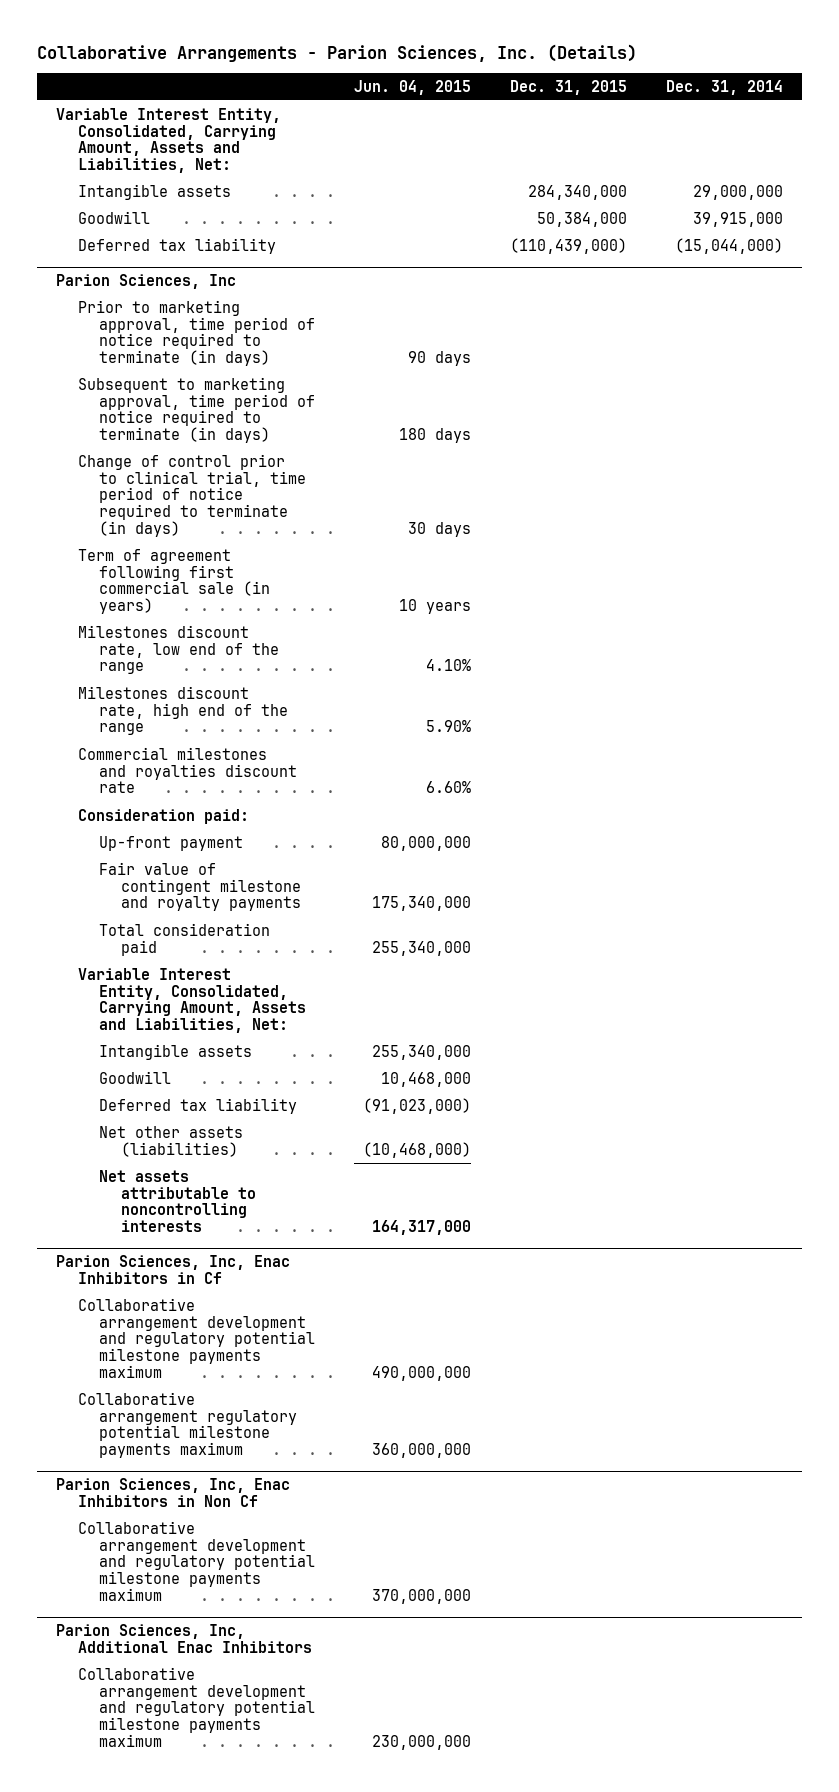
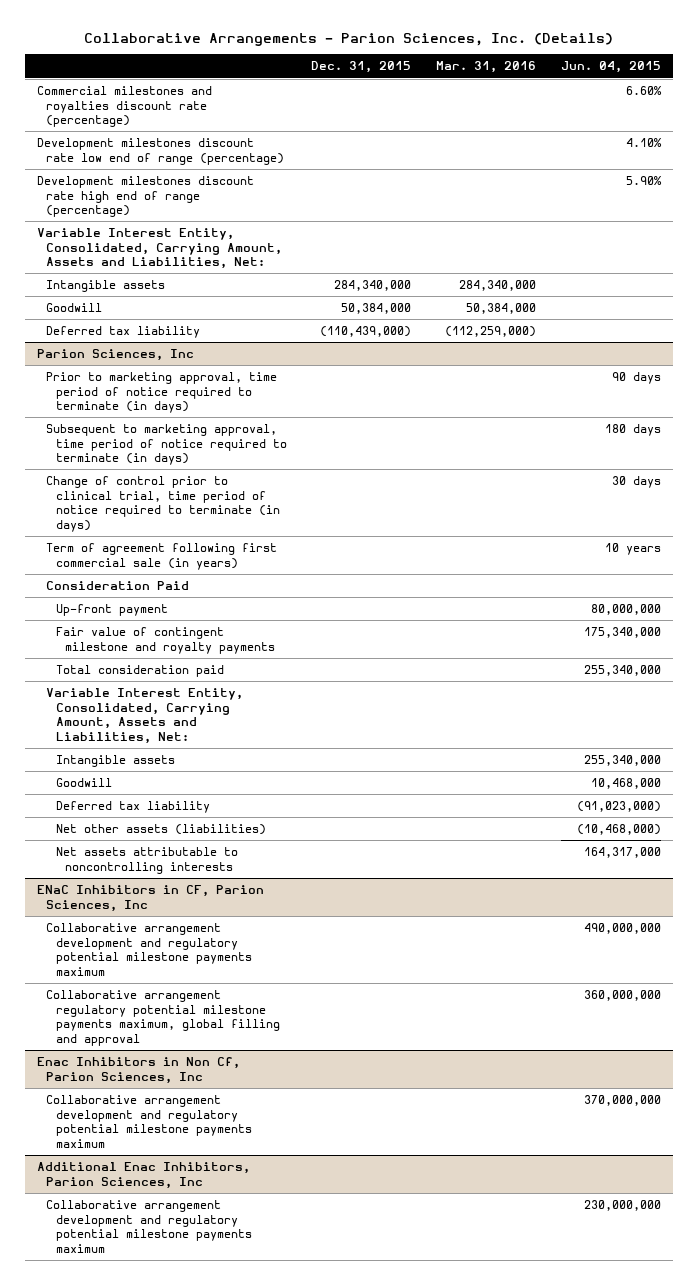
[665,79,783,95] Dec. 31, 2014 -> none
none -> [435,61,536,74] Mar. 31, 2016
none -> [37,86,213,128] Commercial milestones and royalties discount rate (percentage)
none -> [37,138,285,165] Development milestones discount rate low end of range (percentage)
none -> [37,176,255,218] Development milestones discount rate high end of range (percentage)
[77,624,280,675] Milestones discount rate, low end of the range -> none
[77,685,289,736] Milestones discount rate, high end of the range -> none
[77,746,298,794] Commercial milestones and royalties discount rate -> none
[77,808,249,824] Consideration paid: -> [46,581,190,591] Consideration Paid
[56,1255,291,1284] Parion Sciences, Inc, Enac Inhibitors in Cf -> [37,885,265,912] ENaC Inhibitors in CF, Parion Sciences, Inc
[77,1391,298,1459] Collaborative arrangement regulatory potential milestone payments maximum -> [46,990,280,1046] Collaborative arrangement regulatory potential milestone payments maximum, global filling and approval
[56,1478,291,1507] Parion Sciences, Inc, Enac Inhibitors in Non Cf -> [37,1057,241,1084] Enac Inhibitors in Non Cf, Parion Sciences, Inc
[56,1624,312,1653] Parion Sciences, Inc, Additional Enac Inhibitors -> [37,1162,251,1189] Additional Enac Inhibitors, Parion Sciences, Inc

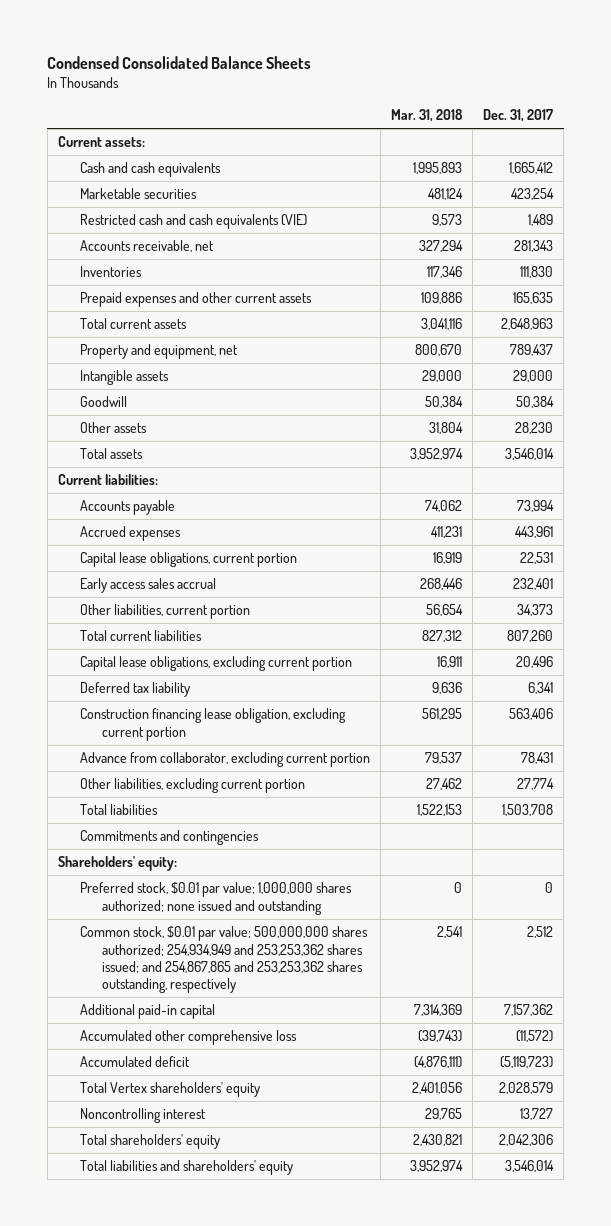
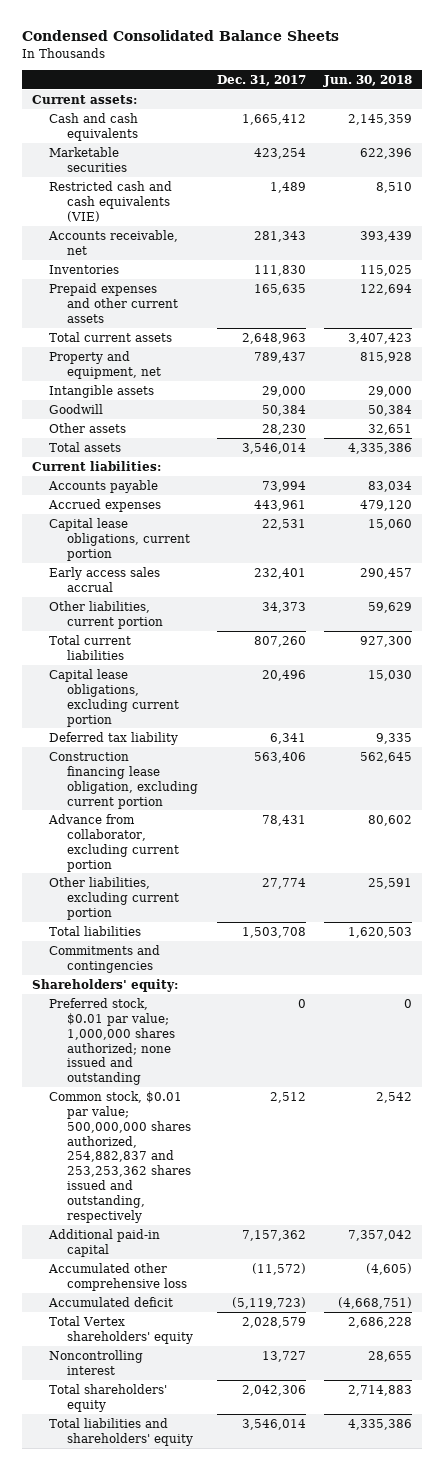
[390,109,463,123] Mar. 31, 2018 -> none
none -> [323,74,413,87] Jun. 30, 2018
[79,926,368,994] Common stock, $0.01 par value; 500,000,000 shares authorized; 254,934,949 and 253,253,362 shares issued; and 254,867,865 and 253,253,362 shares outstanding, respectively -> [49,1090,191,1223] Common stock, $0.01 par value; 500,000,000 shares authorized, 254,882,837 and 253,253,362 shares issued and outstanding, respectively

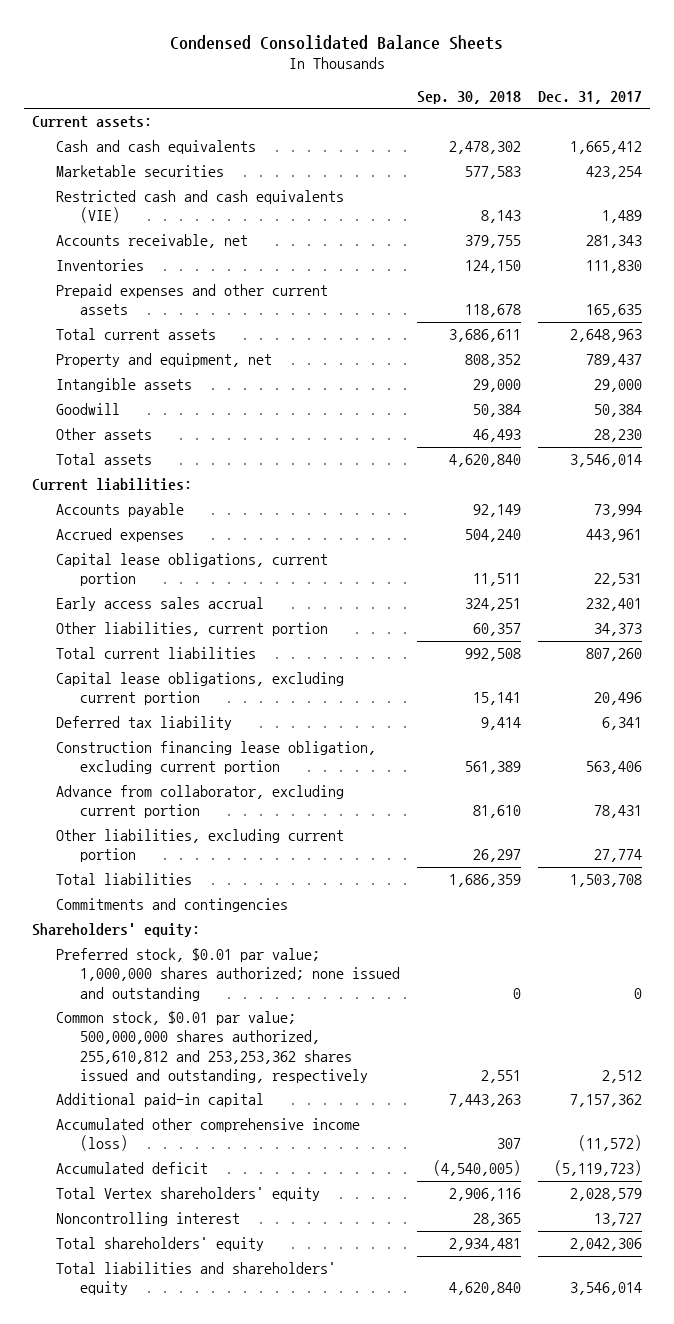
[323,74,413,87] Jun. 30, 2018 -> none
none -> [416,90,521,104] Sep. 30, 2018
[49,1090,191,1223] Common stock, $0.01 par value; 500,000,000 shares authorized, 254,882,837 and 253,253,362 shares issued and outstanding, respectively -> [56,1011,369,1083] Common stock, $0.01 par value; 500,000,000 shares authorized, 255,610,812 and 253,253,362 shares issued and outstanding, respectively
[48,1262,187,1291] Accumulated other comprehensive loss -> [56,1118,361,1152] Accumulated other comprehensive income (loss)

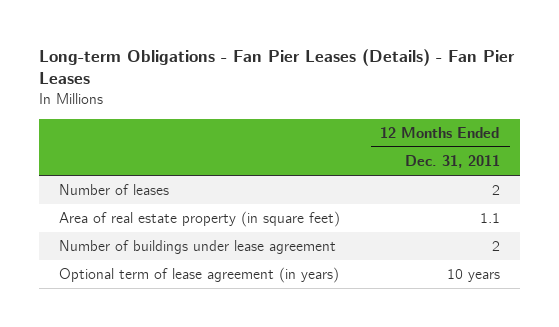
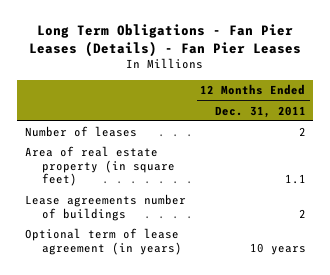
[39,48,516,85] Long-term Obligations - Fan Pier Leases (Details) - Fan Pier Leases -> [29,23,302,57] Long Term Obligations - Fan Pier Leases (Details) - Fan Pier Leases
[59,240,337,255] Number of buildings under lease agreement -> [24,194,186,221] Lease agreements number of buildings

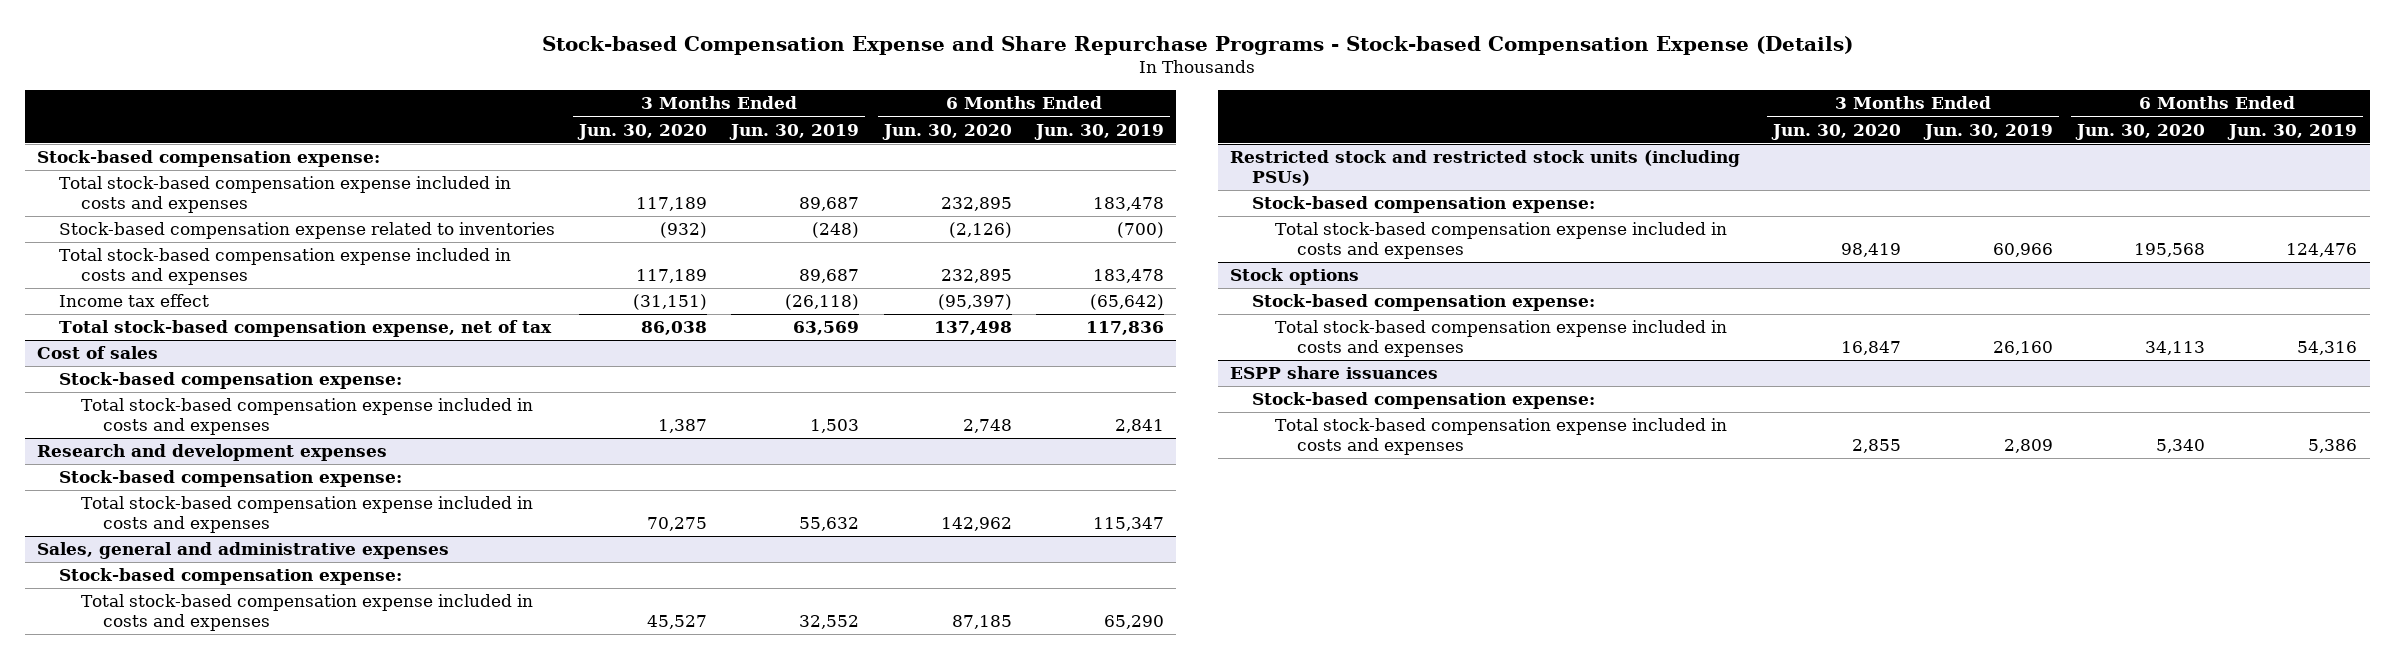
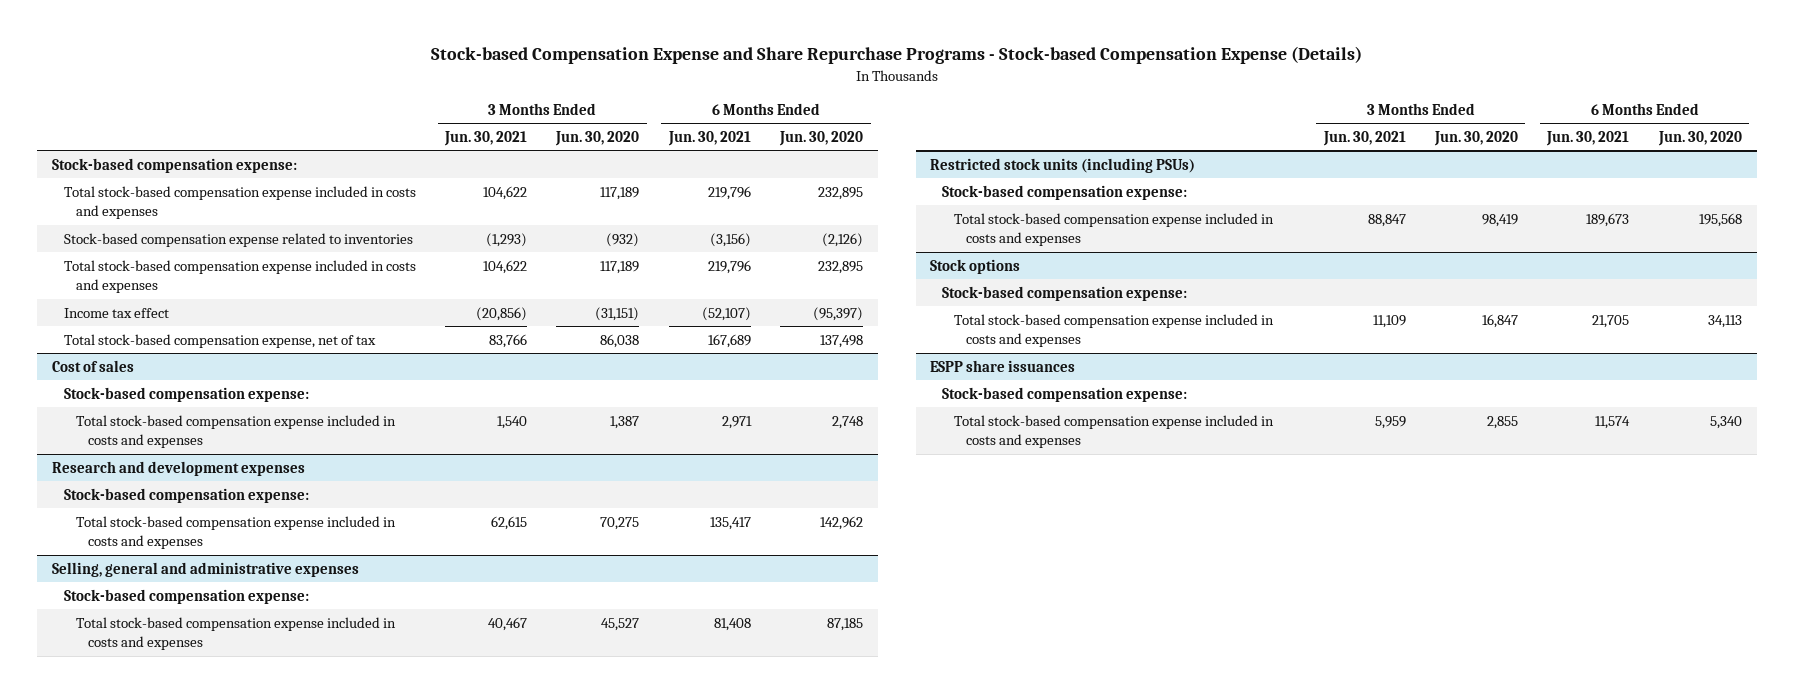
[729,123,860,140] Jun. 30, 2019 -> none
[1033,123,1164,140] Jun. 30, 2019 -> none
none -> [444,130,528,146] Jun. 30, 2021
none -> [667,130,751,146] Jun. 30, 2021
[36,542,449,560] Sales, general and administrative expenses -> [51,561,359,577] Selling, general and administrative expenses
[1230,150,1741,187] Restricted stock and restricted stock units (including PSUs) -> [930,157,1196,173] Restricted stock units (including PSUs)

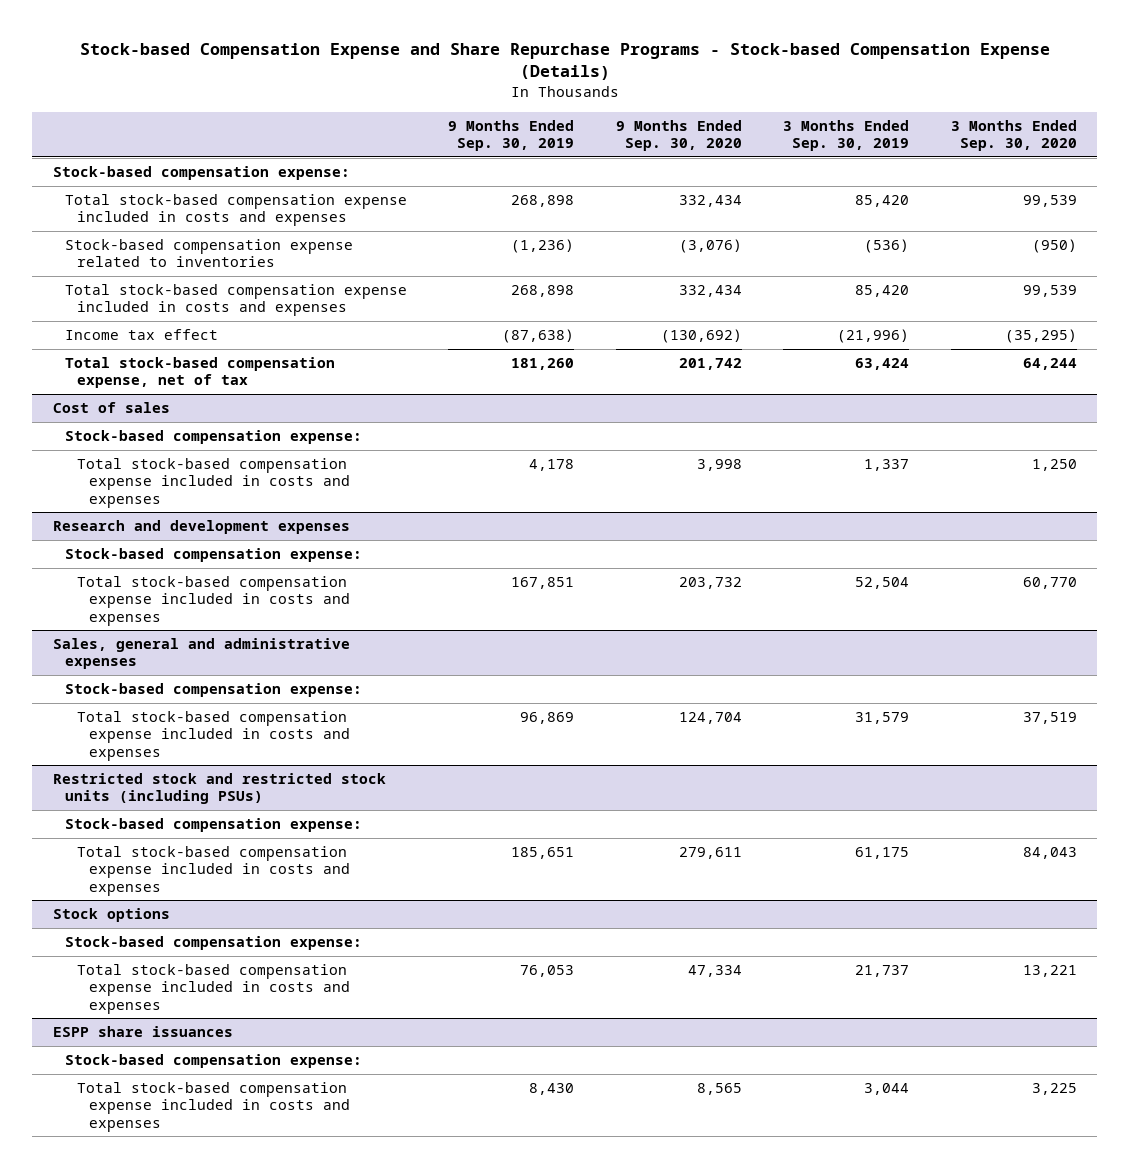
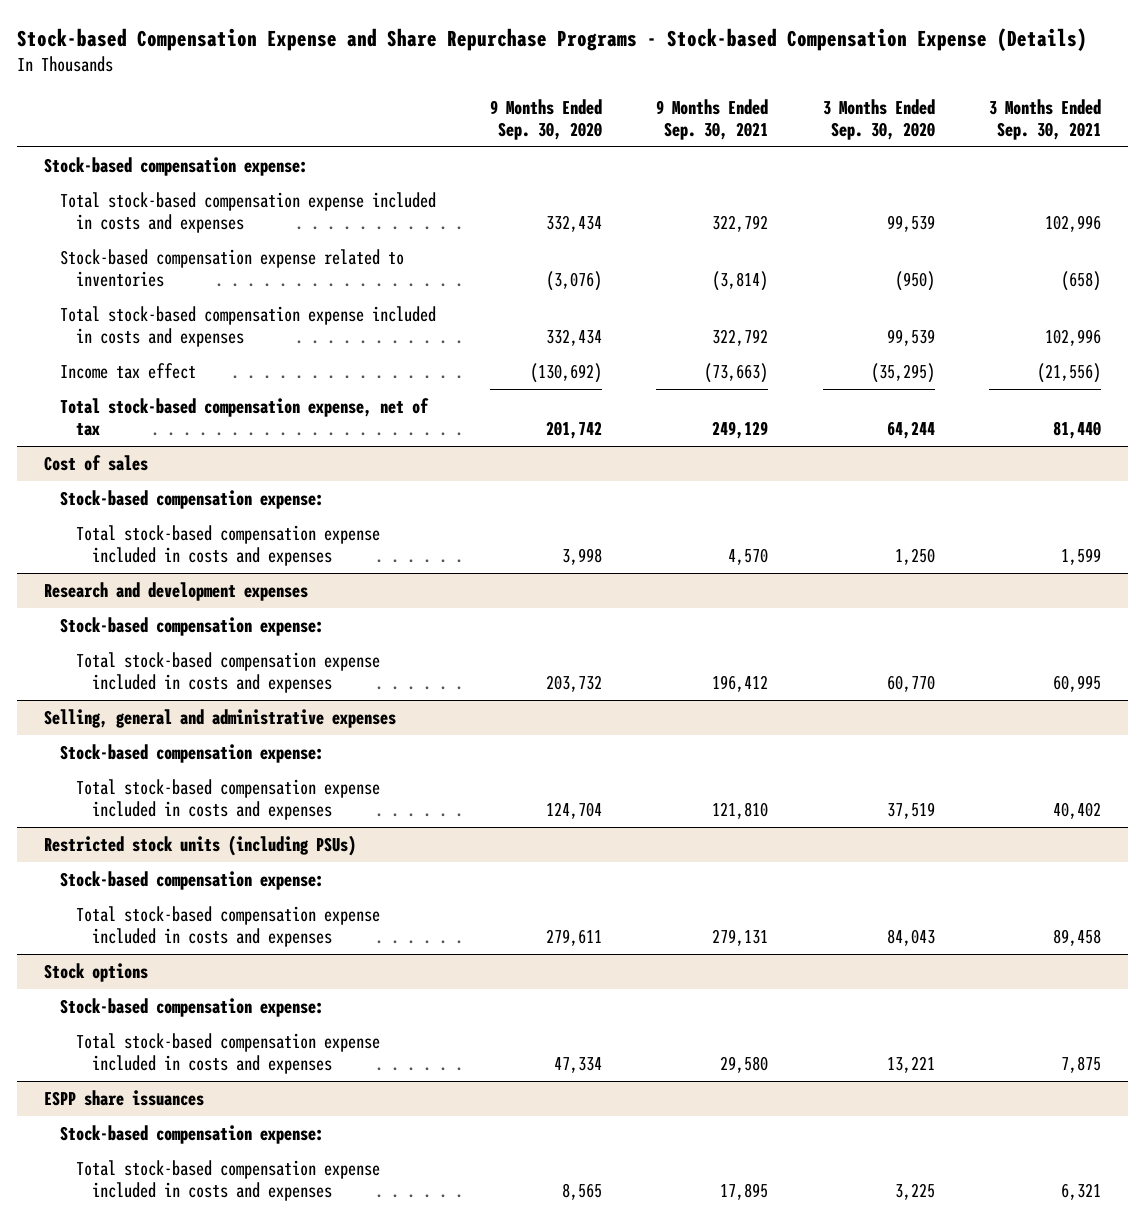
[448,119,575,152] 9 Months Ended Sep. 30, 2019 -> none
[783,119,910,152] 3 Months Ended Sep. 30, 2019 -> none
none -> [656,98,769,140] 9 Months Ended Sep. 30, 2021
none -> [988,98,1101,140] 3 Months Ended Sep. 30, 2021
[52,638,350,670] Sales, general and administrative expenses -> [43,709,396,729] Selling, general and administrative expenses
[52,773,386,805] Restricted stock and restricted stock units (including PSUs) -> [43,835,356,857] Restricted stock units (including PSUs)

